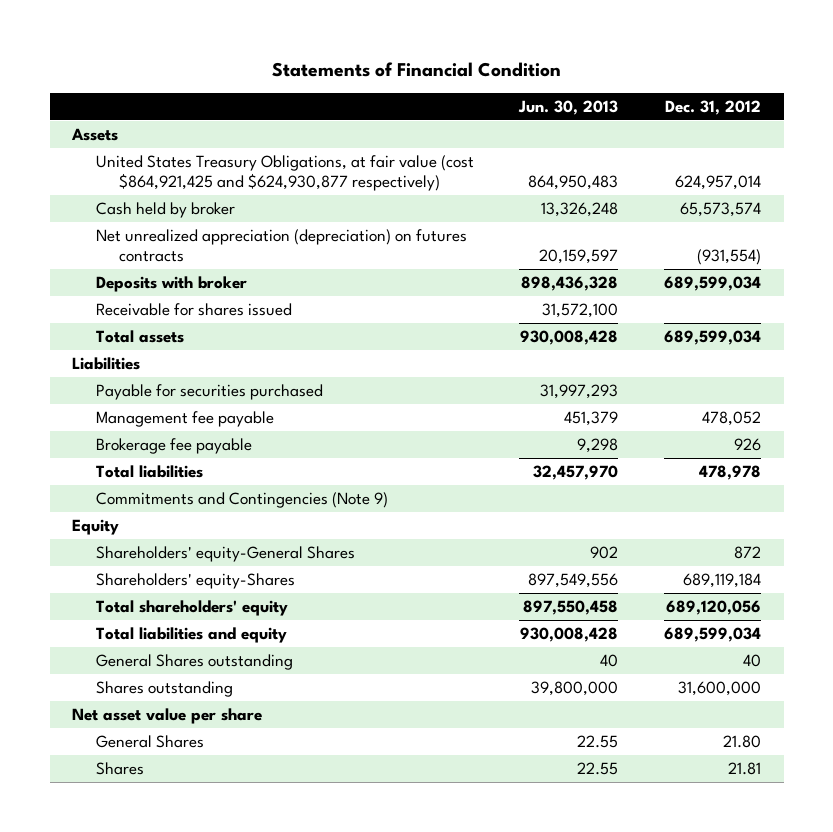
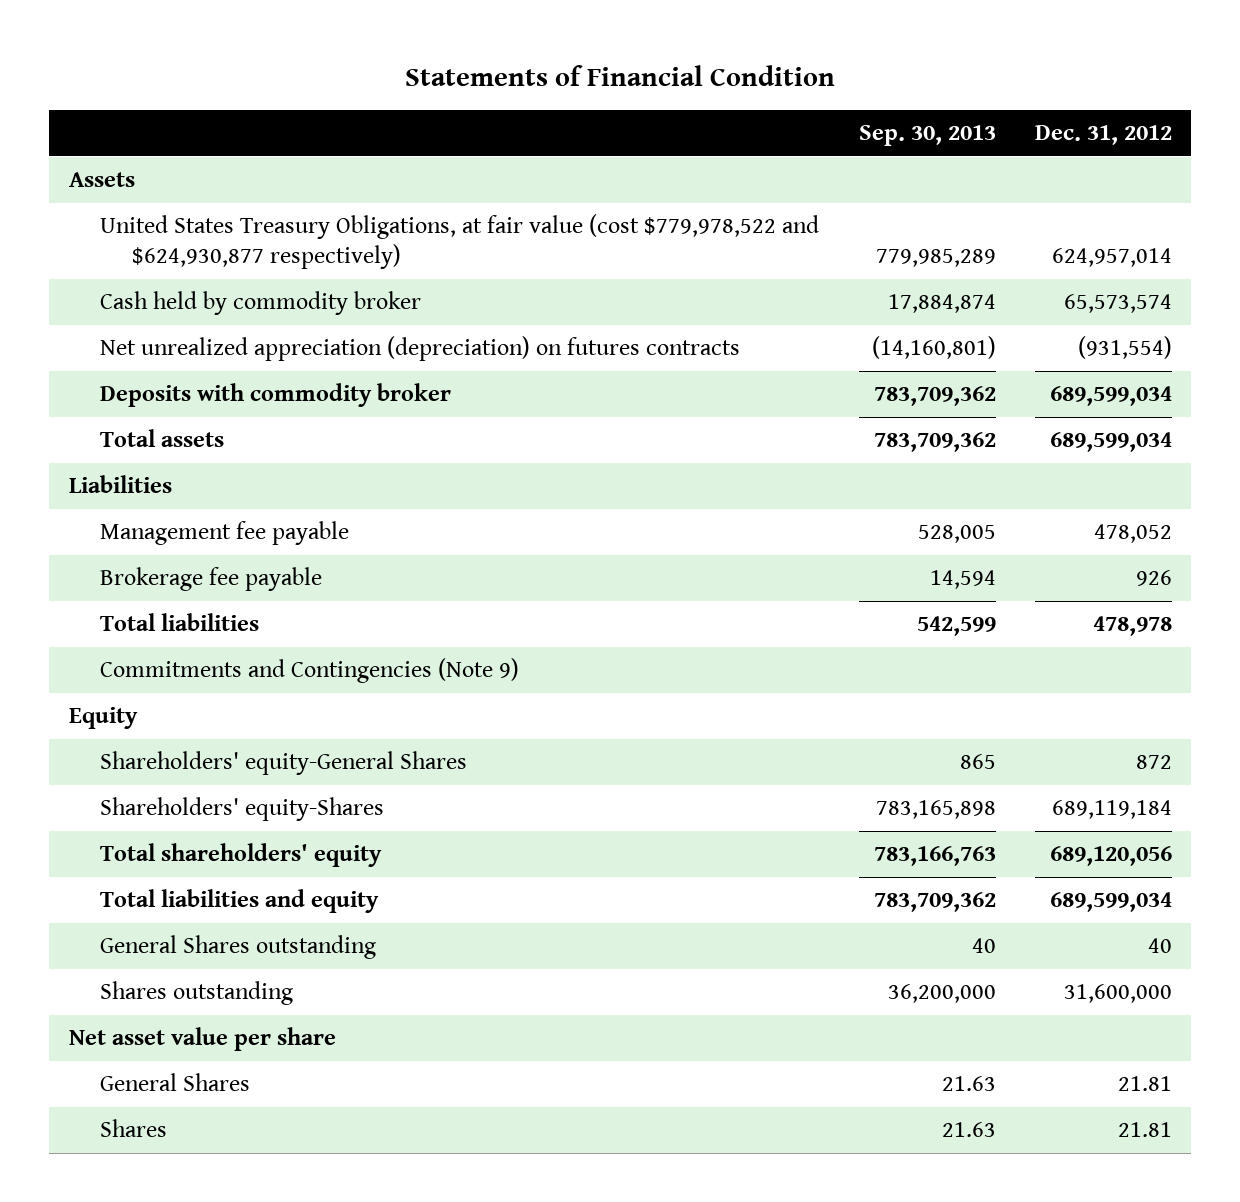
[518,99,619,115] Jun. 30, 2013 -> none
none -> [858,125,996,147] Sep. 30, 2013
[95,155,474,191] United States Treasury Obligations, at fair value (cost $864,921,425 and $624,930,877 respectively) -> [100,214,820,270] United States Treasury Obligations, at fair value (cost $779,978,522 and $624,930,877 respectively)
[95,202,235,219] Cash held by broker -> [100,291,422,316] Cash held by commodity broker
[95,303,292,317] Receivable for shares issued -> none
[95,276,247,293] Deposits with broker -> [100,383,452,408] Deposits with commodity broker
[95,384,323,401] Payable for securities purchased -> none
[722,735,761,749] 21.80 -> [1117,1076,1172,1092] 21.81

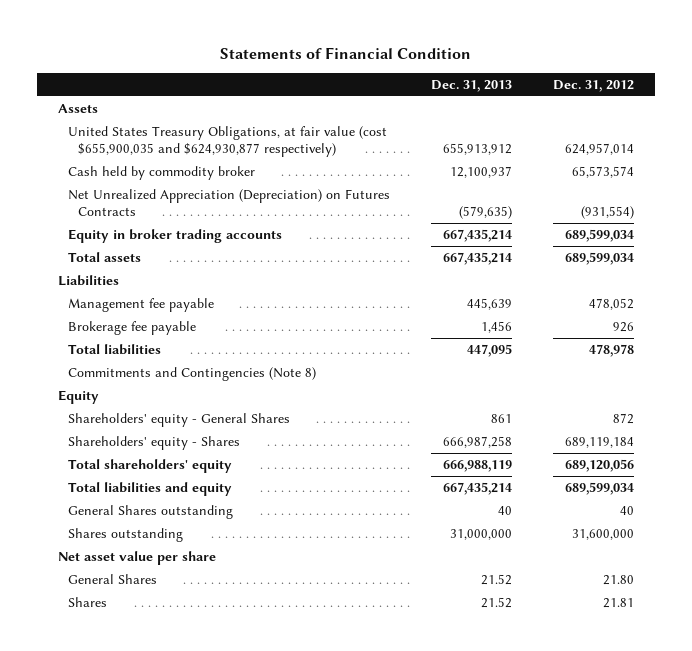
[858,125,996,147] Sep. 30, 2013 -> none
none -> [431,79,513,92] Dec. 31, 2013
[100,214,820,270] United States Treasury Obligations, at fair value (cost $779,978,522 and $624,930,877 respectively) -> [67,126,387,158] United States Treasury Obligations, at fair value (cost $655,900,035 and $624,930,877 respectively)
[100,336,741,362] Net unrealized appreciation (depreciation) on futures contracts -> [67,189,390,217] Net Unrealized Appreciation (Depreciation) on Futures Contracts
[100,383,452,408] Deposits with commodity broker -> [67,229,282,244] Equity in broker trading accounts
[100,658,520,684] Commitments and Contingencies (Note 9) -> [67,367,316,382] Commitments and Contingencies (Note 8)
[100,751,468,776] Shareholders' equity-General Shares -> [67,413,290,428] Shareholders' equity - General Shares
[100,797,385,822] Shareholders' equity-Shares -> [67,436,240,451] Shareholders' equity - Shares
[1117,1076,1172,1092] 21.81 -> [603,575,635,586] 21.80

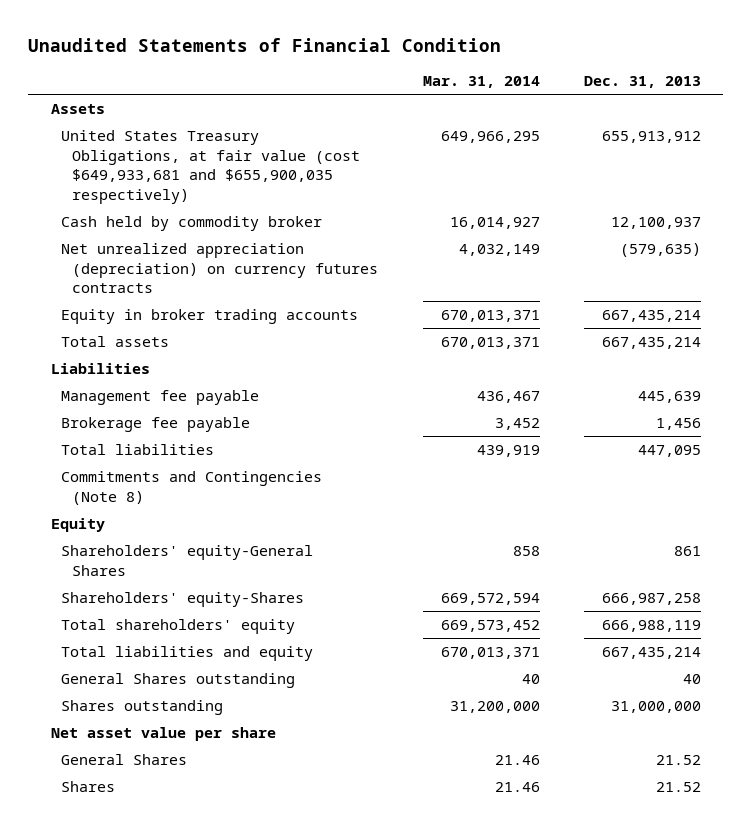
[219,46,471,59] Statements of Financial Condition -> [28,37,502,52] Unaudited Statements of Financial Condition
[553,79,635,92] Dec. 31, 2012 -> none
none -> [422,76,540,89] Mar. 31, 2014
[67,126,387,158] United States Treasury Obligations, at fair value (cost $655,900,035 and $624,930,877 respectively) -> [61,129,361,204] United States Treasury Obligations, at fair value (cost $649,933,681 and $655,900,035 respectively)
[67,189,390,217] Net Unrealized Appreciation (Depreciation) on Futures Contracts -> [61,242,379,294] Net unrealized appreciation (depreciation) on currency futures contracts
[67,413,290,428] Shareholders' equity - General Shares -> [61,544,314,576] Shareholders' equity-General Shares
[67,436,240,451] Shareholders' equity - Shares -> [61,591,305,607] Shareholders' equity-Shares

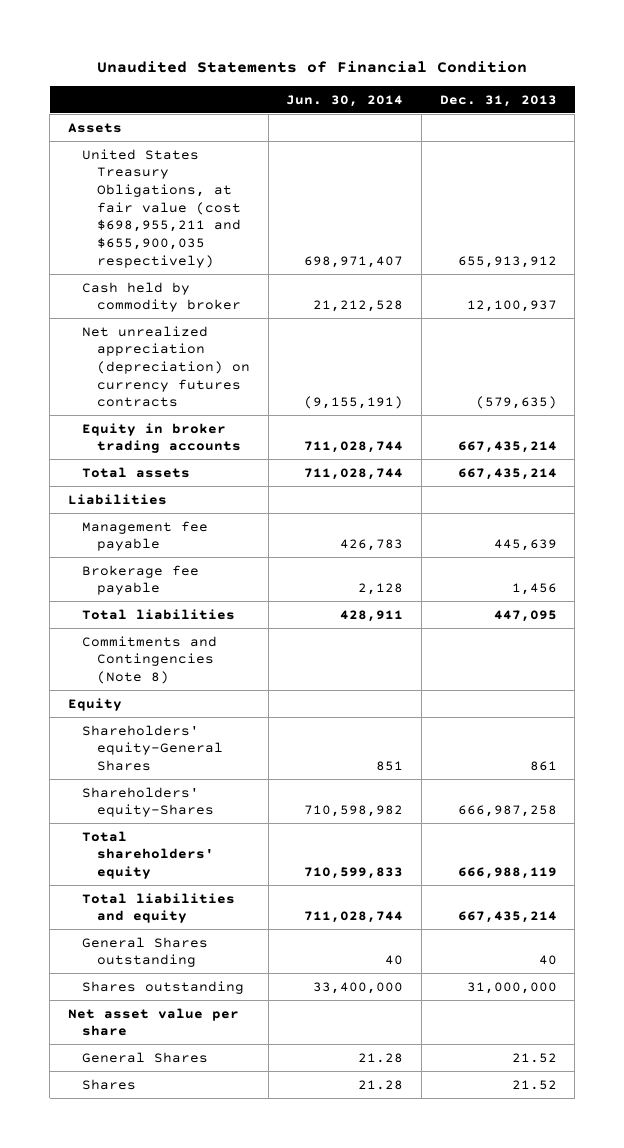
[422,76,540,89] Mar. 31, 2014 -> none
none -> [286,94,404,107] Jun. 30, 2014
[61,129,361,204] United States Treasury Obligations, at fair value (cost $649,933,681 and $655,900,035 respectively) -> [82,148,242,268] United States Treasury Obligations, at fair value (cost $698,955,211 and $655,900,035 respectively)

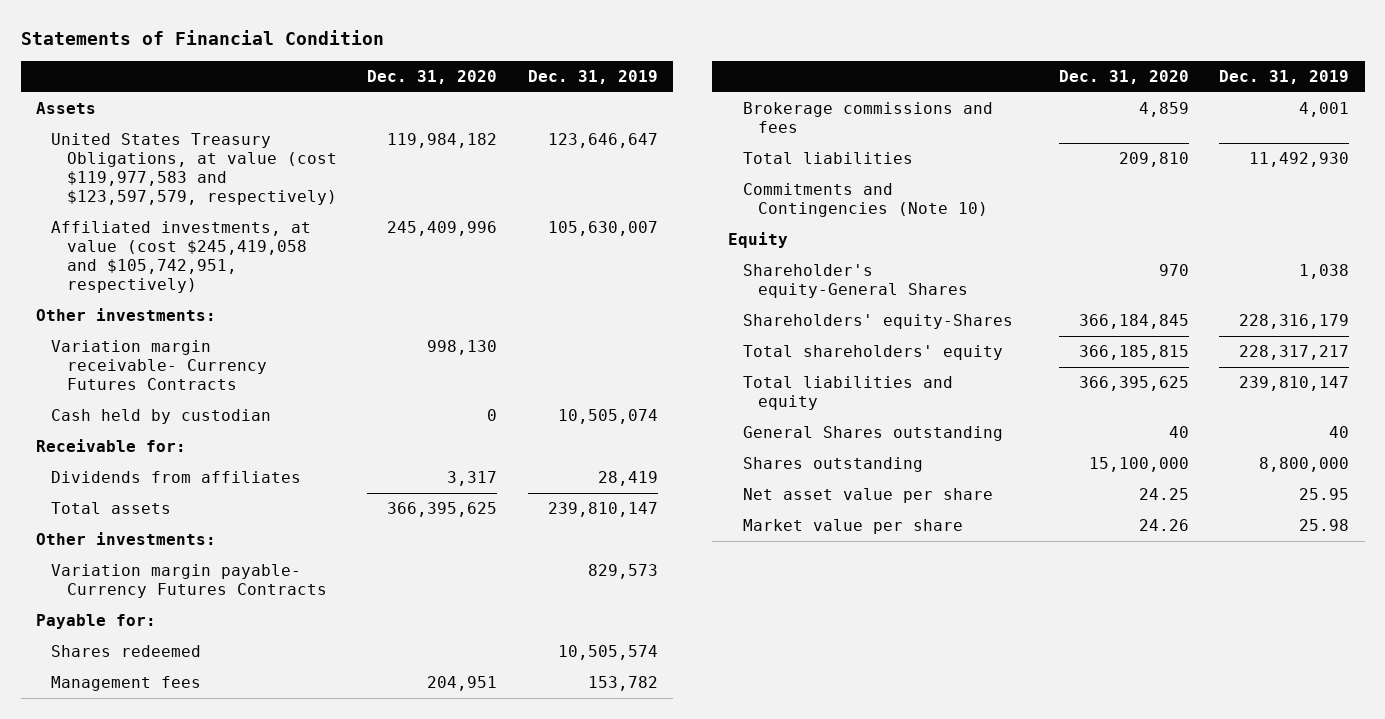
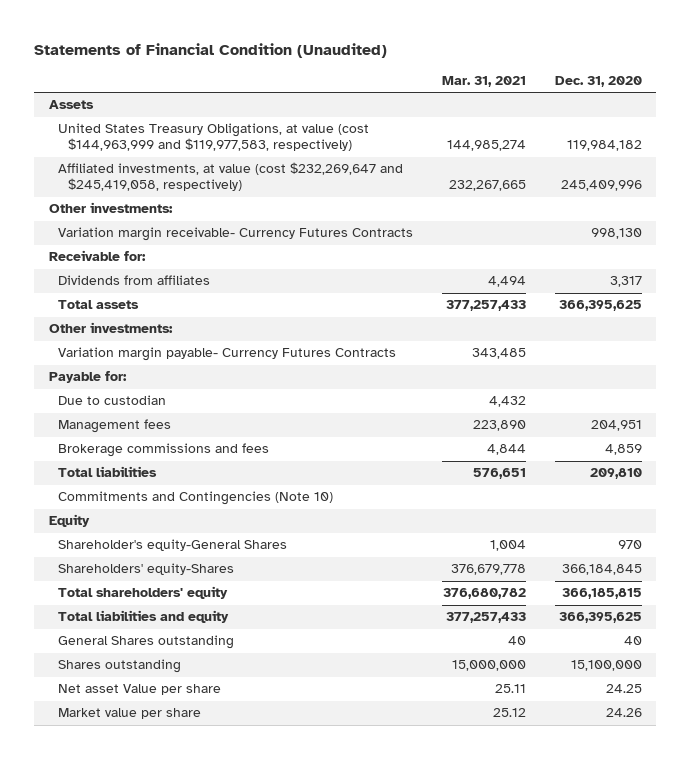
[20,30,384,46] Statements of Financial Condition -> [34,43,388,59] Statements of Financial Condition (Unaudited)
[527,70,658,85] Dec. 31, 2019 -> none
none -> [442,75,527,87] Mar. 31, 2021
[51,133,337,206] United States Treasury Obligations, at value (cost $119,977,583 and $123,597,579, respectively) -> [58,123,370,152] United States Treasury Obligations, at value (cost $144,963,999 and $119,977,583, respectively)
[51,221,312,294] Affiliated investments, at value (cost $245,419,058 and $105,742,951, respectively) -> [58,162,404,192] Affiliated investments, at value (cost $232,269,647 and $245,419,058, respectively)
[51,409,272,425] Cash held by custodian -> none
[51,645,202,658] Shares redeemed -> none
none -> [58,395,167,406] Due to custodian
[742,488,993,504] Net asset value per share -> [58,684,222,696] Net asset Value per share

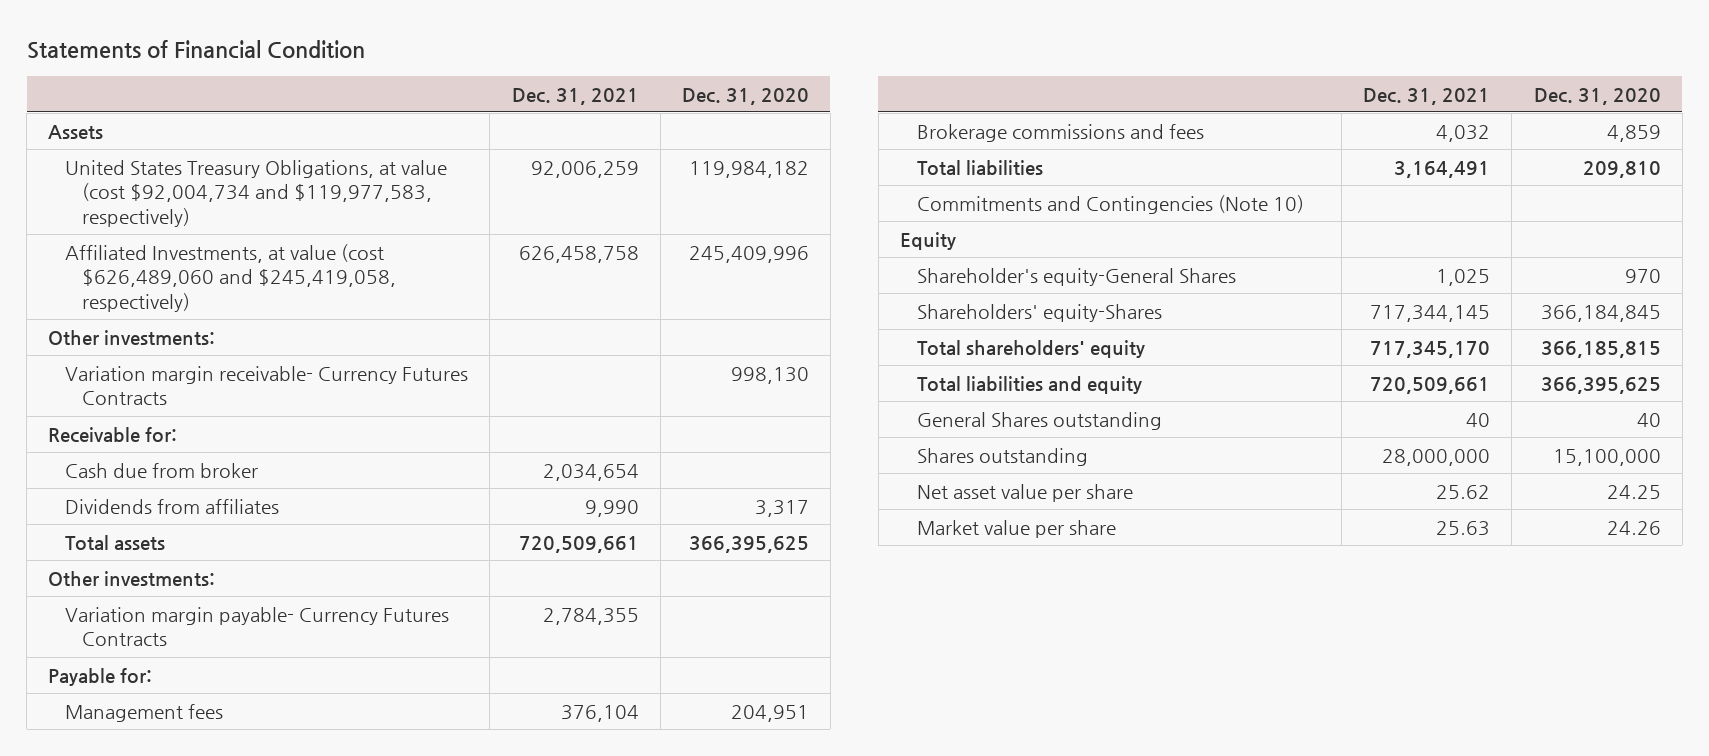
[34,43,388,59] Statements of Financial Condition (Unaudited) -> [26,39,365,59] Statements of Financial Condition
[442,75,527,87] Mar. 31, 2021 -> none
none -> [511,87,639,105] Dec. 31, 2021
[58,123,370,152] United States Treasury Obligations, at value (cost $144,963,999 and $119,977,583, respectively) -> [65,159,448,227] United States Treasury Obligations, at value (cost $92,004,734 and $119,977,583, respectively)
[58,162,404,192] Affiliated investments, at value (cost $232,269,647 and $245,419,058, respectively) -> [65,243,397,312] Affiliated Investments, at value (cost $626,489,060 and $245,419,058, respectively)
none -> [65,462,259,478] Cash due from broker
[58,395,167,406] Due to custodian -> none
[58,684,222,696] Net asset Value per share -> [917,483,1134,502] Net asset value per share

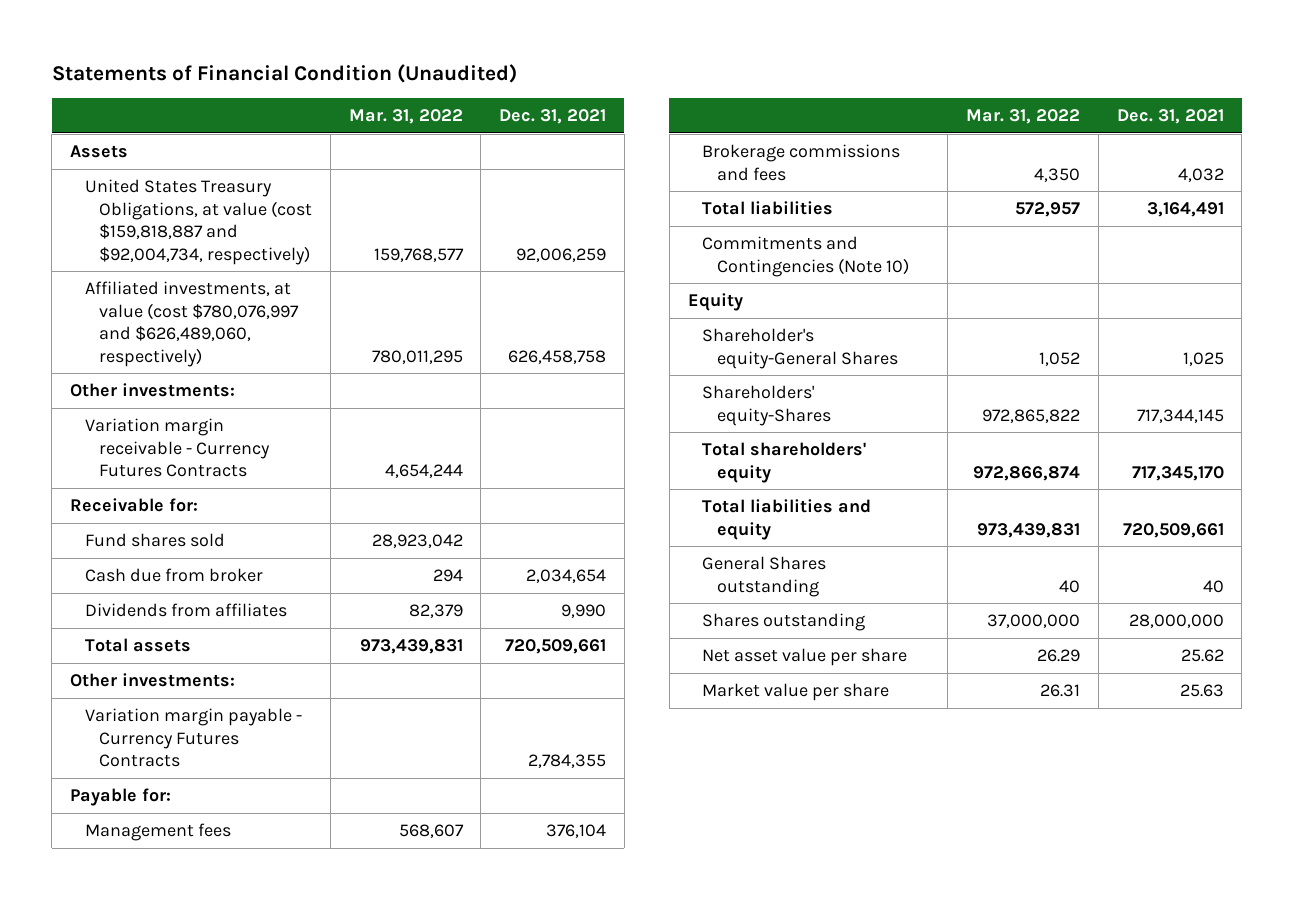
[26,39,365,59] Statements of Financial Condition -> [51,63,517,83] Statements of Financial Condition (Unaudited)
[681,87,809,105] Dec. 31, 2020 -> none
none -> [348,108,463,124] Mar. 31, 2022
[65,159,448,227] United States Treasury Obligations, at value (cost $92,004,734 and $119,977,583, respectively) -> [84,178,313,265] United States Treasury Obligations, at value (cost $159,818,887 and $92,004,734, respectively)
[65,243,397,312] Affiliated Investments, at value (cost $626,489,060 and $245,419,058, respectively) -> [84,280,300,367] Affiliated investments, at value (cost $780,076,997 and $626,489,060, respectively)
[65,365,469,406] Variation margin receivable- Currency Futures Contracts -> [84,417,271,478] Variation margin receivable - Currency Futures Contracts
none -> [84,532,225,547] Fund shares sold
[65,606,450,647] Variation margin payable- Currency Futures Contracts -> [84,707,302,768] Variation margin payable - Currency Futures Contracts

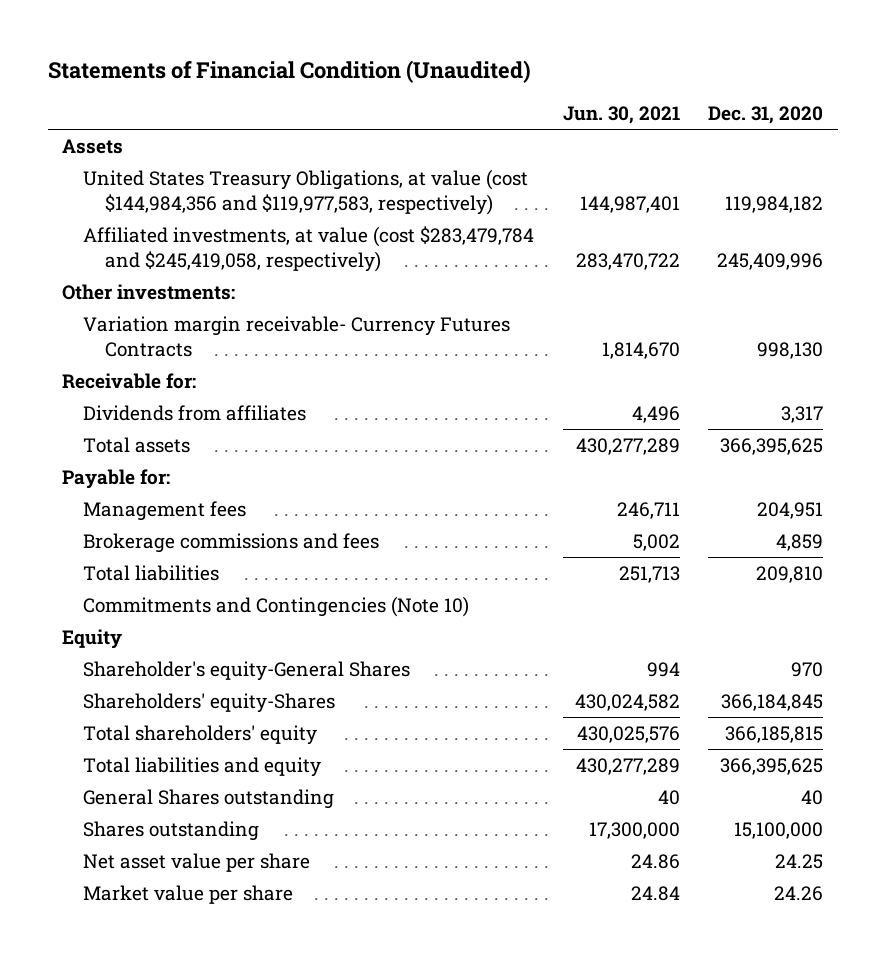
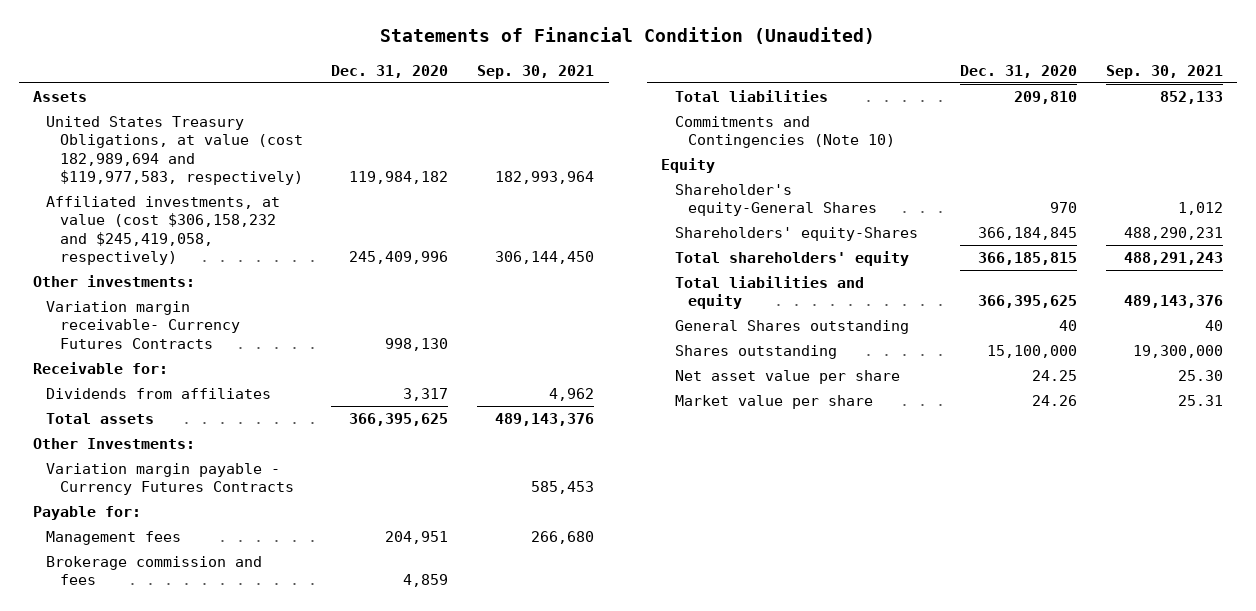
[562,105,680,124] Jun. 30, 2021 -> none
none -> [477,64,595,79] Sep. 30, 2021
[83,169,529,215] United States Treasury Obligations, at value (cost $144,984,356 and $119,977,583, respectively) -> [46,116,303,186] United States Treasury Obligations, at value (cost 182,989,694 and $119,977,583, respectively)
[83,226,535,272] Affiliated investments, at value (cost $283,479,784 and $245,419,058, respectively) -> [46,196,281,266] Affiliated investments, at value (cost $306,158,232 and $245,419,058, respectively)
none -> [33,438,196,450] Other Investments:
none -> [46,463,294,496] Variation margin payable - Currency Futures Contracts
[83,533,380,554] Brokerage commissions and fees -> [46,556,263,586] Brokerage commission and fees

